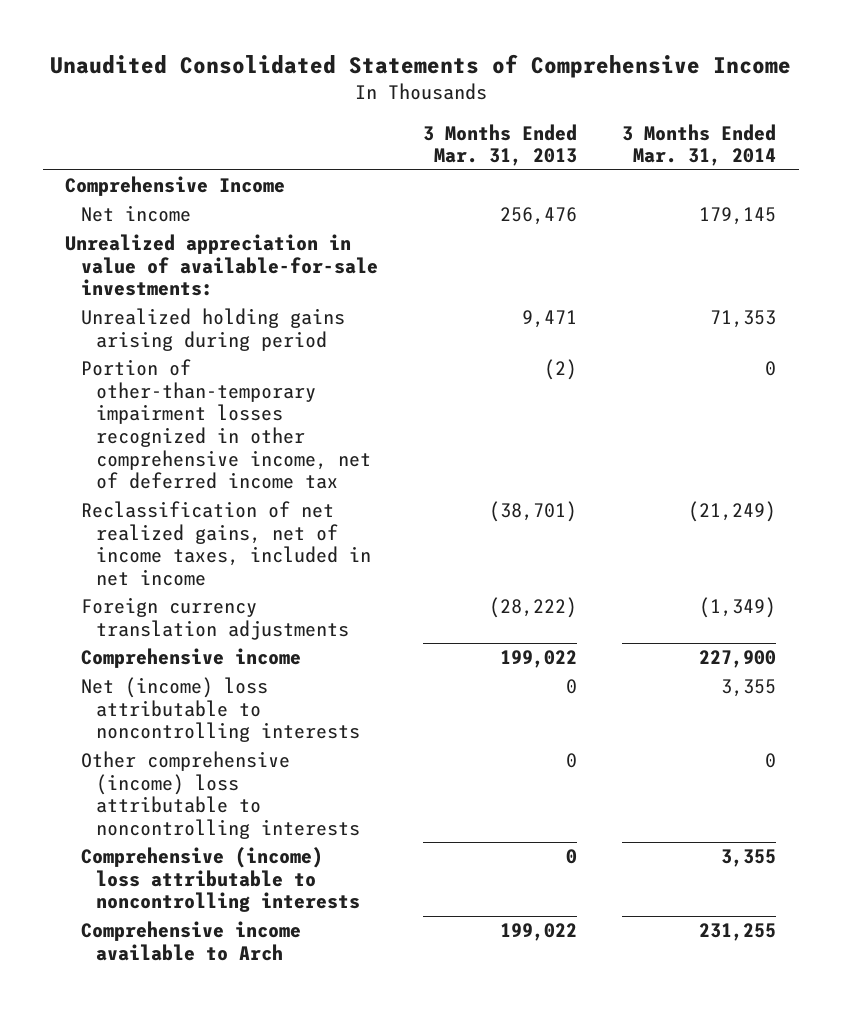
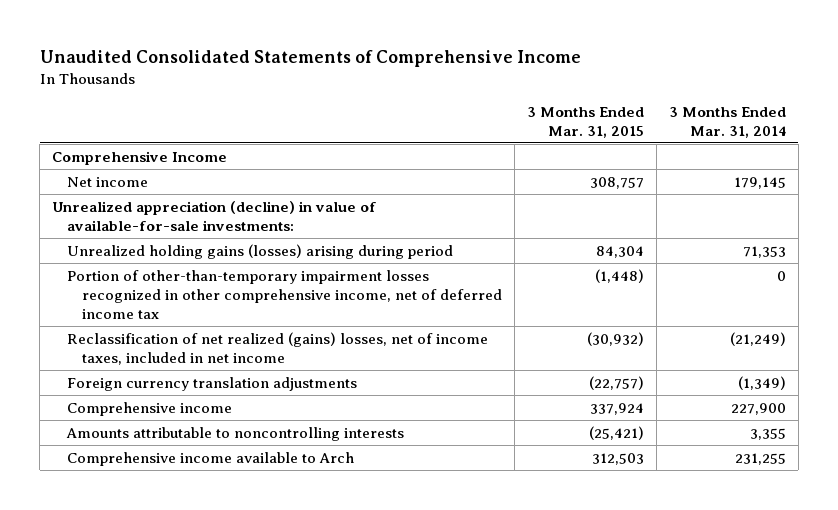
[423,123,578,167] 3 Months Ended Mar. 31, 2013 -> none
none -> [526,106,644,138] 3 Months Ended Mar. 31, 2015
[65,234,378,297] Unrealized appreciation in value of available-for-sale investments: -> [52,200,377,231] Unrealized appreciation (decline) in value of available-for-sale investments:
[80,308,345,351] Unrealized holding gains arising during period -> [67,243,454,259] Unrealized holding gains (losses) arising during period
[80,501,372,586] Reclassification of net realized gains, net of income taxes, included in net income -> [67,331,489,365] Reclassification of net realized (gains) losses, net of income taxes, included in net income
[80,751,361,839] Other comprehensive (income) loss attributable to noncontrolling interests -> none
[80,847,361,913] Comprehensive (income) loss attributable to noncontrolling interests -> none
[80,677,361,743] Net (income) loss attributable to noncontrolling interests -> [66,426,405,441] Amounts attributable to noncontrolling interests

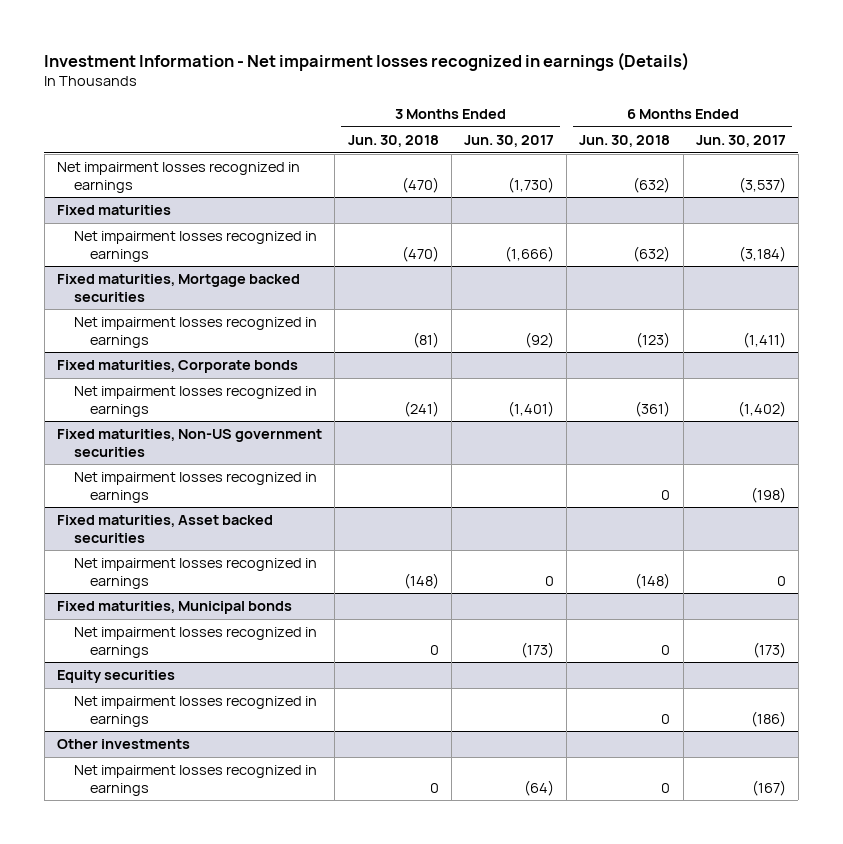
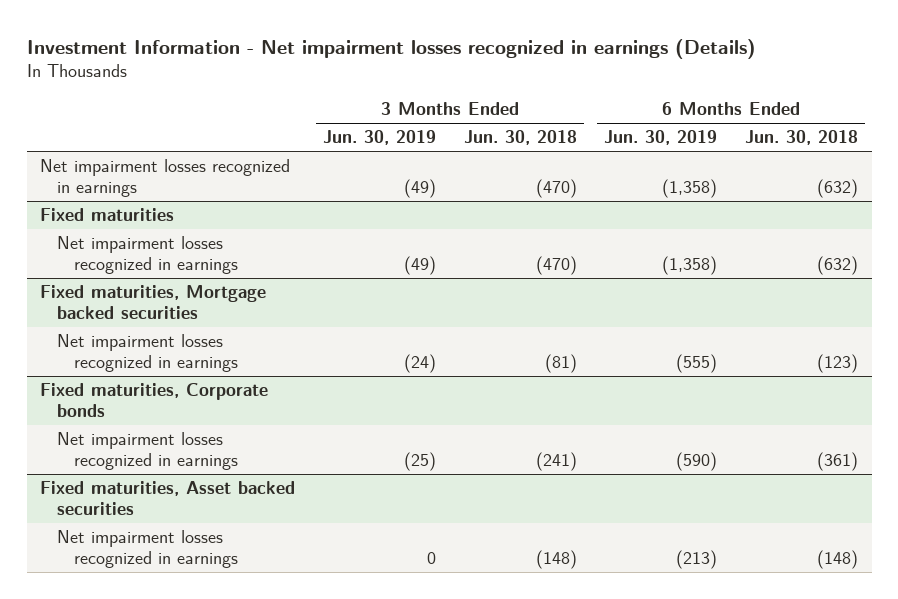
[463,135,554,148] Jun. 30, 2017 -> none
[695,135,786,148] Jun. 30, 2017 -> none
none -> [323,130,437,146] Jun. 30, 2019
none -> [604,130,718,146] Jun. 30, 2019
[57,429,323,457] Fixed maturities, Non-US government securities -> none
[73,472,317,503] Net impairment losses recognized in earnings -> none
[57,601,293,615] Fixed maturities, Municipal bonds -> none
[73,627,317,658] Net impairment losses recognized in earnings -> none
[57,670,176,684] Equity securities -> none
[73,696,317,727] Net impairment losses recognized in earnings -> none
[57,739,191,750] Other investments -> none
[73,765,317,796] Net impairment losses recognized in earnings -> none

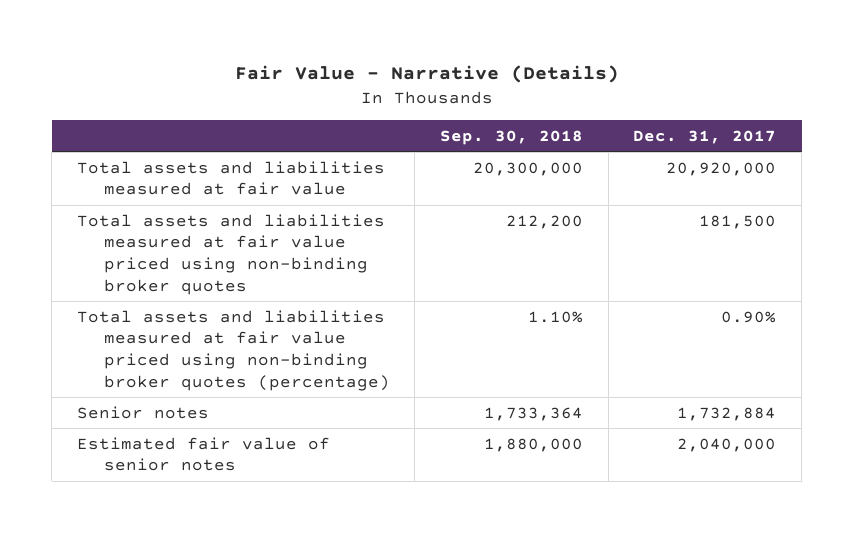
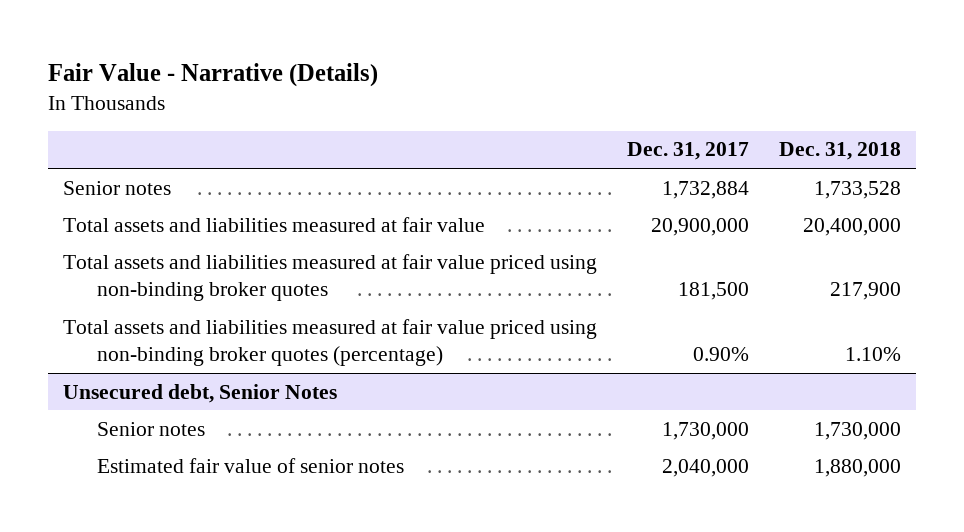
[440,129,584,145] Sep. 30, 2018 -> none
none -> [778,142,901,161] Dec. 31, 2018
[76,405,209,419] Senior notes -> [62,180,171,195] Senior notes
[666,161,777,176] 20,920,000 -> [650,217,749,236] 20,900,000
none -> [62,383,337,403] Unsecured debt, Senior Notes
none -> [96,421,205,436] Senior notes

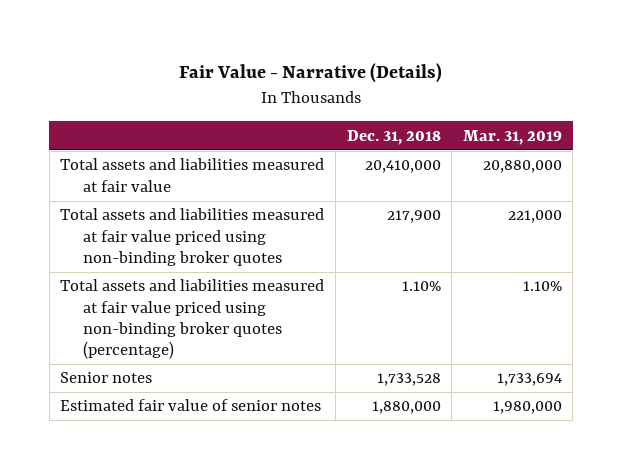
[626,142,749,161] Dec. 31, 2017 -> none
none -> [462,129,562,145] Mar. 31, 2019
[802,217,901,236] 20,400,000 -> [364,160,441,174] 20,410,000
[62,383,337,403] Unsecured debt, Senior Notes -> none
[96,421,205,436] Senior notes -> none
[62,180,171,195] Senior notes -> [60,372,153,384] Senior notes

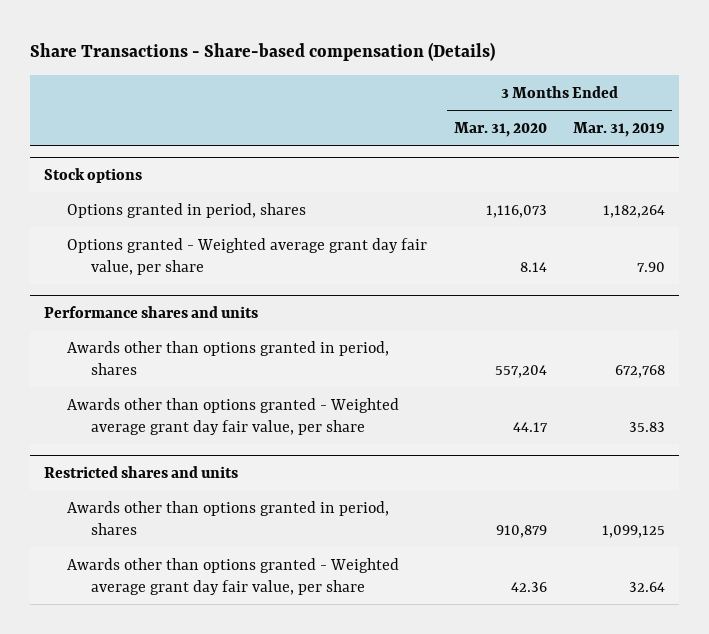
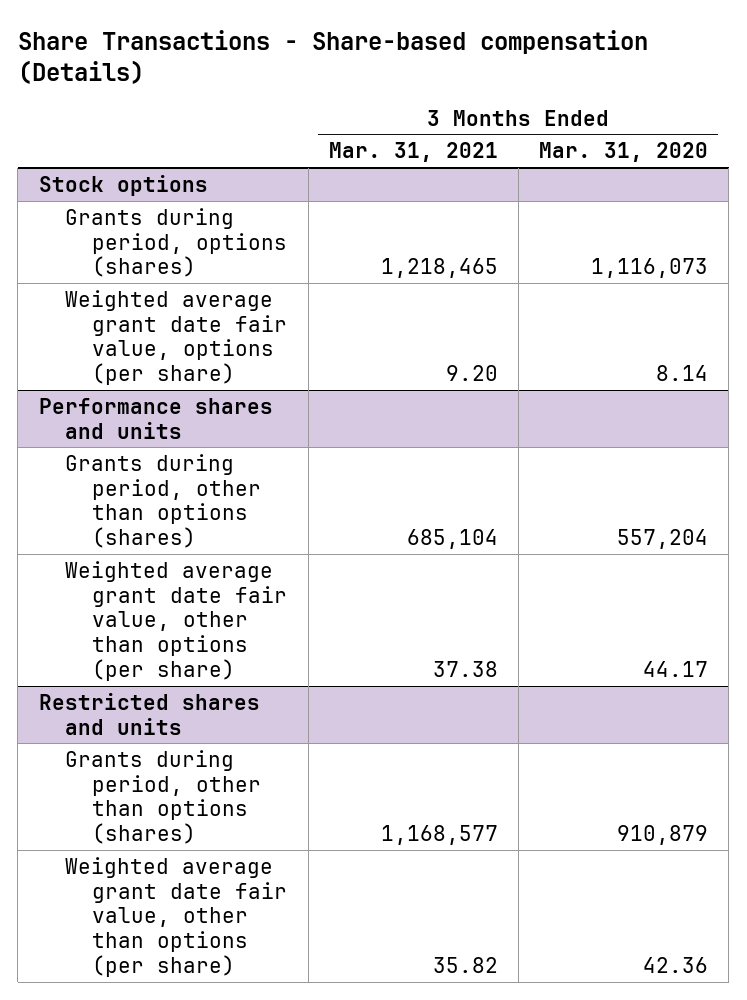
[573,121,666,137] Mar. 31, 2019 -> none
none -> [328,142,498,163] Mar. 31, 2021
[67,202,307,218] Options granted in period, shares -> [65,207,288,278] Grants during period, options (shares)
[67,237,428,275] Options granted - Weighted average grant day fair value, per share -> [65,289,288,386] Weighted average grant date fair value, options (per share)
[67,340,390,375] Awards other than options granted in period, shares -> [65,453,262,549] Grants during period, other than options (shares)
[67,397,400,435] Awards other than options granted - Weighted average grant day fair value, per share -> [65,560,288,681] Weighted average grant date fair value, other than options (per share)
[67,500,390,535] Awards other than options granted in period, shares -> [65,749,262,845] Grants during period, other than options (shares)
[67,557,400,595] Awards other than options granted - Weighted average grant day fair value, per share -> [65,856,288,977] Weighted average grant date fair value, other than options (per share)

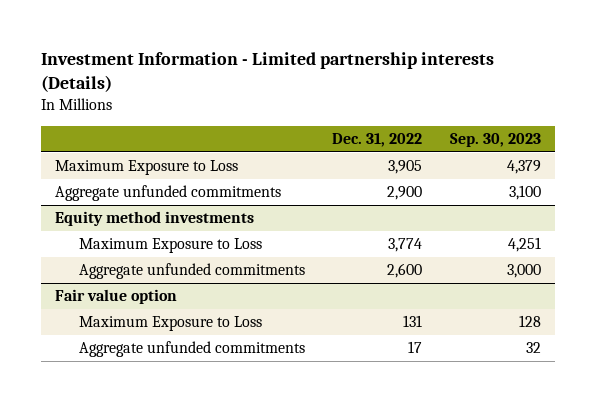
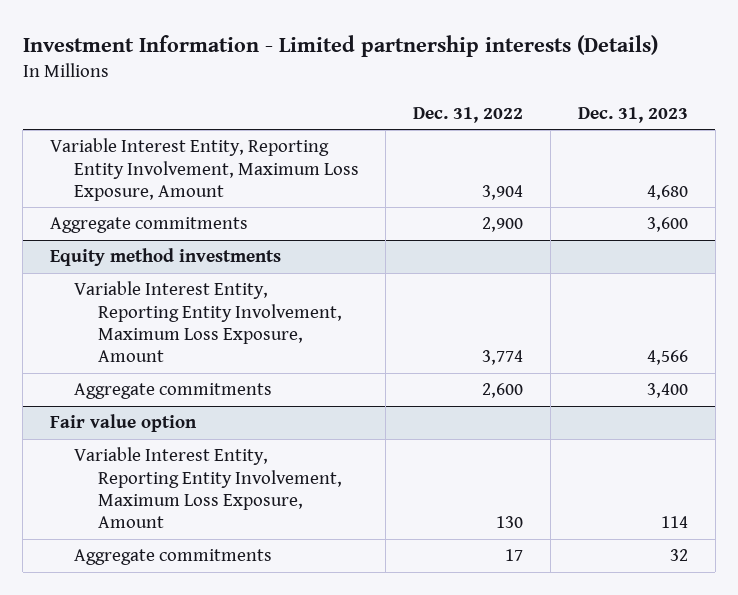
[449,133,541,148] Sep. 30, 2023 -> none
none -> [577,106,688,123] Dec. 31, 2023
[54,160,238,176] Maximum Exposure to Loss -> [49,138,359,201] Variable Interest Entity, Reporting Entity Involvement, Maximum Loss Exposure, Amount
[388,160,423,175] 3,905 -> [482,184,524,200] 3,904
[54,185,281,202] Aggregate unfunded commitments -> [49,217,248,234] Aggregate commitments
[78,238,262,254] Maximum Exposure to Loss -> [73,281,342,362] Variable Interest Entity, Reporting Entity Involvement, Maximum Loss Exposure, Amount
[78,263,305,280] Aggregate unfunded commitments -> [73,383,272,400] Aggregate commitments
[78,316,262,332] Maximum Exposure to Loss -> [73,447,342,528] Variable Interest Entity, Reporting Entity Involvement, Maximum Loss Exposure, Amount
[403,315,423,328] 131 -> [496,515,524,528] 130
[78,341,305,358] Aggregate unfunded commitments -> [73,549,272,566] Aggregate commitments

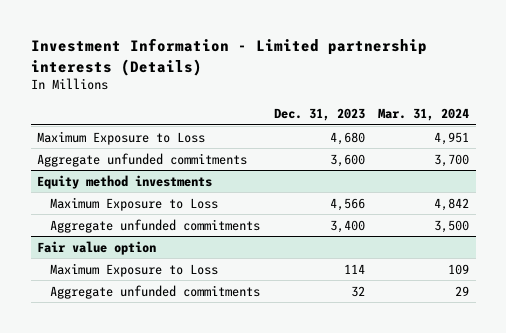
[413,106,524,123] Dec. 31, 2022 -> none
none -> [378,108,470,122] Mar. 31, 2024
[49,138,359,201] Variable Interest Entity, Reporting Entity Involvement, Maximum Loss Exposure, Amount -> [37,130,206,145] Maximum Exposure to Loss
[49,217,248,234] Aggregate commitments -> [37,152,248,167] Aggregate unfunded commitments
[73,281,342,362] Variable Interest Entity, Reporting Entity Involvement, Maximum Loss Exposure, Amount -> [50,196,219,211] Maximum Exposure to Loss
[73,383,272,400] Aggregate commitments -> [50,218,261,233] Aggregate unfunded commitments
[73,447,342,528] Variable Interest Entity, Reporting Entity Involvement, Maximum Loss Exposure, Amount -> [50,262,219,277] Maximum Exposure to Loss
[73,549,272,566] Aggregate commitments -> [50,284,261,299] Aggregate unfunded commitments

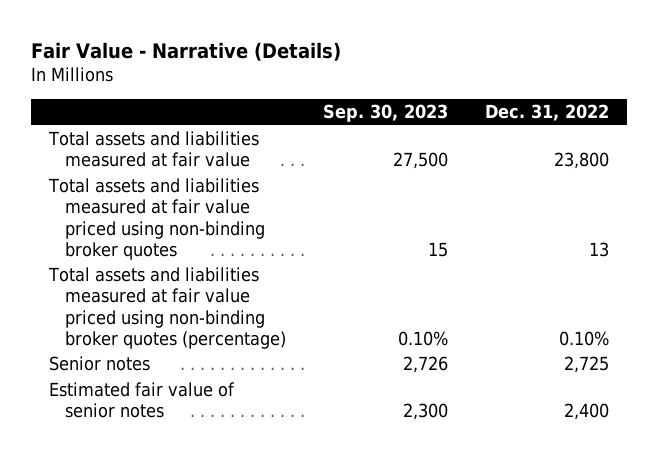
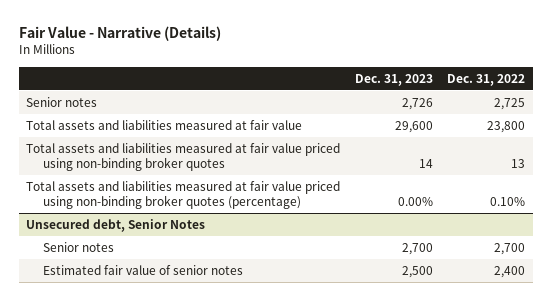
[323,104,449,123] Sep. 30, 2023 -> none
none -> [354,73,433,86] Dec. 31, 2023
[49,356,151,372] Senior notes -> [26,96,98,107] Senior notes
none -> [26,218,206,232] Unsecured debt, Senior Notes
none -> [43,241,115,252] Senior notes

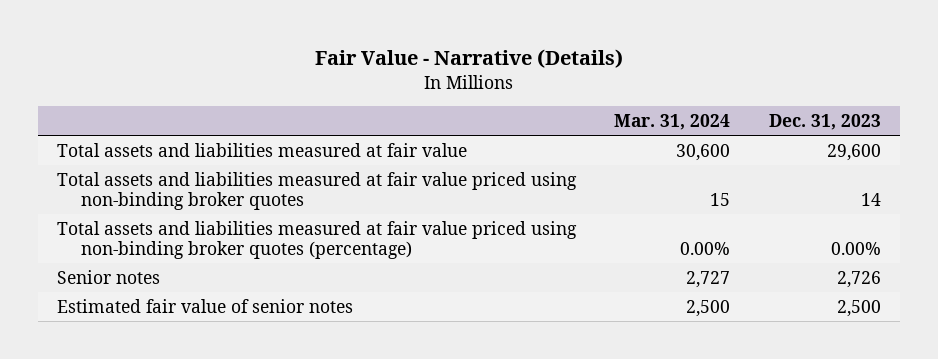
[447,73,526,86] Dec. 31, 2022 -> none
none -> [614,113,731,130] Mar. 31, 2024
[26,218,206,232] Unsecured debt, Senior Notes -> none
[43,241,115,252] Senior notes -> none
[26,96,98,107] Senior notes -> [57,269,161,284] Senior notes

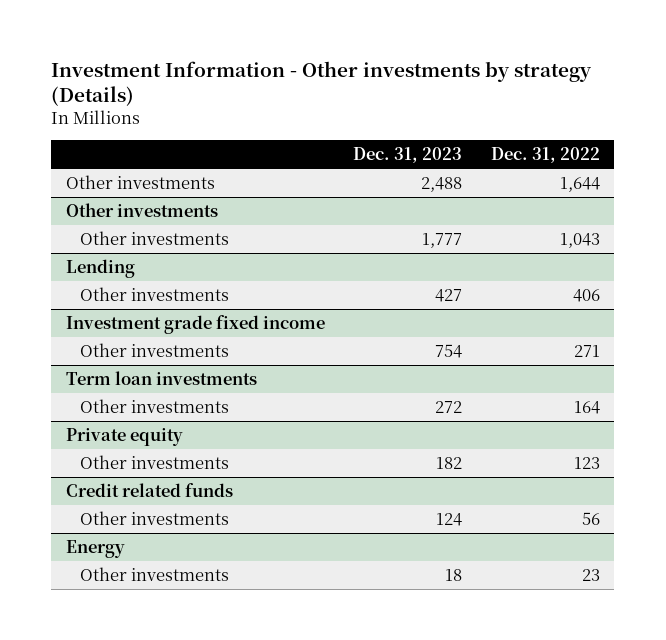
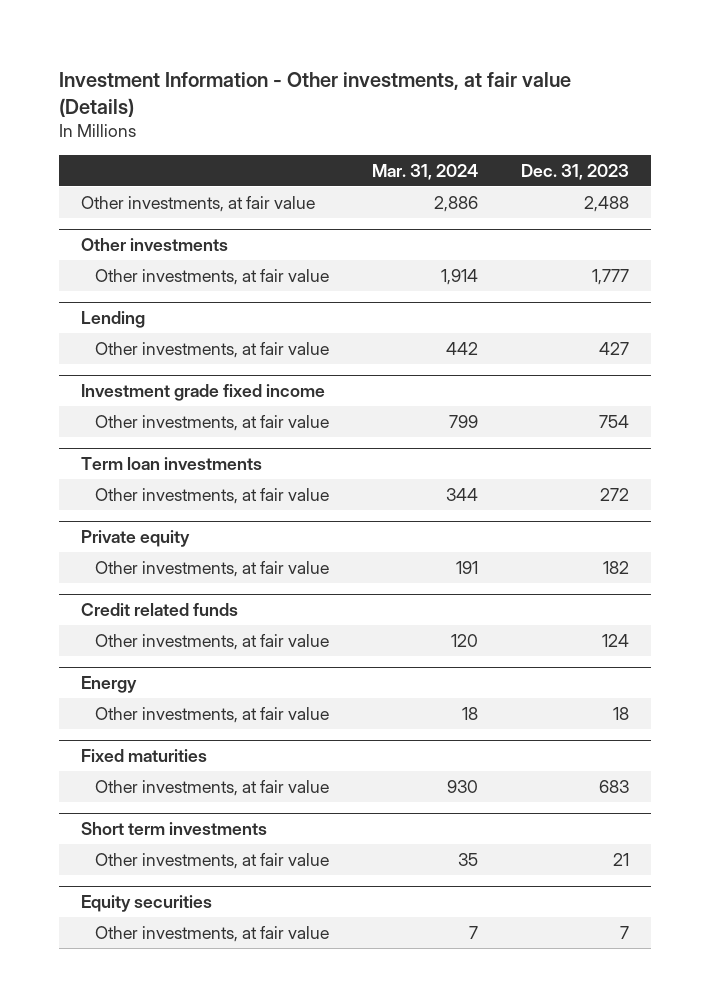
[51,60,593,107] Investment Information - Other investments by strategy (Details) -> [59,71,572,117] Investment Information - Other investments, at fair value (Details)
[491,147,601,164] Dec. 31, 2022 -> none
none -> [372,163,479,180] Mar. 31, 2024
[65,174,215,189] Other investments -> [80,195,315,212] Other investments, at fair value
[79,230,229,245] Other investments -> [94,268,329,285] Other investments, at fair value
[79,286,229,301] Other investments -> [94,341,329,358] Other investments, at fair value
[79,342,229,357] Other investments -> [94,414,329,431] Other investments, at fair value
[79,398,229,413] Other investments -> [94,487,329,504] Other investments, at fair value
[79,454,229,469] Other investments -> [94,560,329,577] Other investments, at fair value
[79,510,229,525] Other investments -> [94,633,329,650] Other investments, at fair value
[79,566,229,581] Other investments -> [94,706,329,723] Other investments, at fair value
none -> [80,749,207,763] Fixed maturities
none -> [94,779,329,796] Other investments, at fair value
none -> [80,822,267,836] Short term investments
none -> [94,852,329,869] Other investments, at fair value
none -> [80,895,212,913] Equity securities
none -> [94,925,329,942] Other investments, at fair value

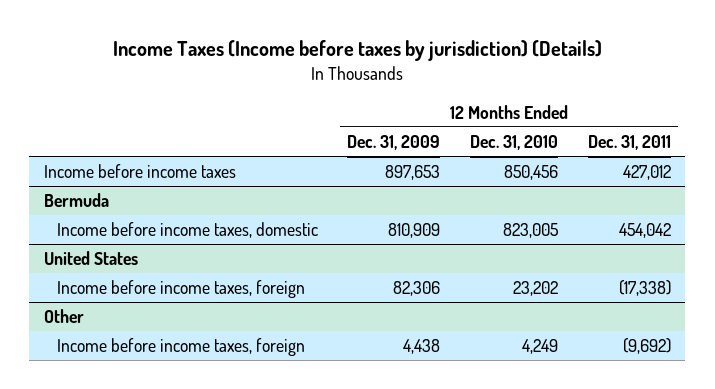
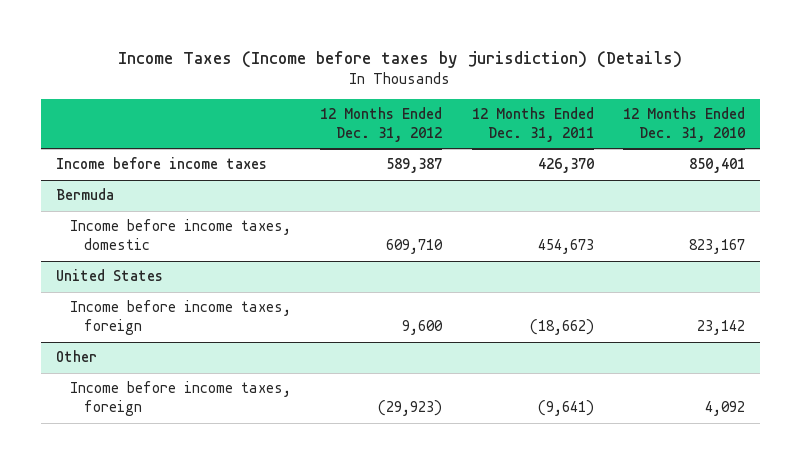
[347,134,441,150] Dec. 31, 2009 -> none
none -> [320,107,443,143] 12 Months Ended Dec. 31, 2012
[504,164,559,180] 850,456 -> [689,158,746,174] 850,401
[622,164,671,180] 427,012 -> [537,158,594,174] 426,370
[503,222,559,238] 823,005 -> [689,239,746,255] 823,167
[618,222,671,238] 454,042 -> [537,239,594,255] 454,673
[513,280,559,296] 23,202 -> [697,320,746,336] 23,142
[618,279,671,296] (17,338) -> [529,319,594,336] (18,662)
[522,338,559,354] 4,249 -> [705,401,746,417] 4,092
[622,337,671,354] (9,692) -> [537,400,594,417] (9,641)

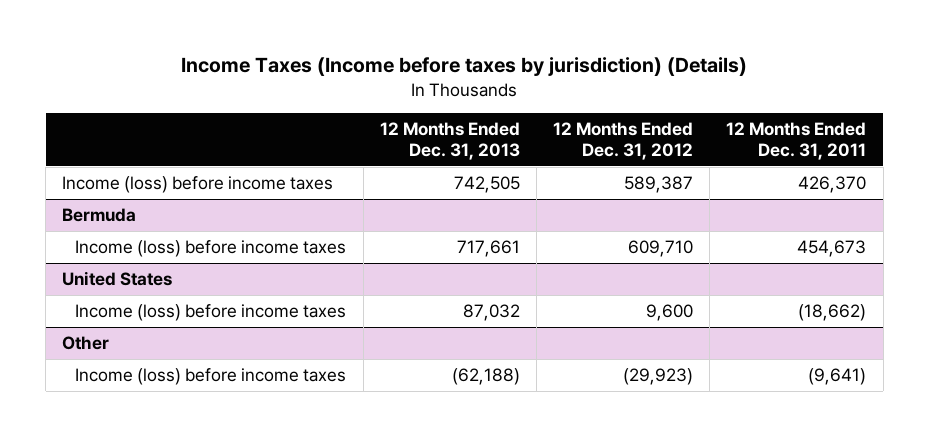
[623,107,746,143] 12 Months Ended Dec. 31, 2010 -> none
none -> [379,122,520,160] 12 Months Ended Dec. 31, 2013
[55,157,267,170] Income before income taxes -> [62,176,334,194] Income (loss) before income taxes
[69,219,291,251] Income before income taxes, domestic -> [75,240,347,258] Income (loss) before income taxes
[69,300,291,336] Income before income taxes, foreign -> [75,304,347,322] Income (loss) before income taxes
[69,381,291,417] Income before income taxes, foreign -> [75,368,347,386] Income (loss) before income taxes

